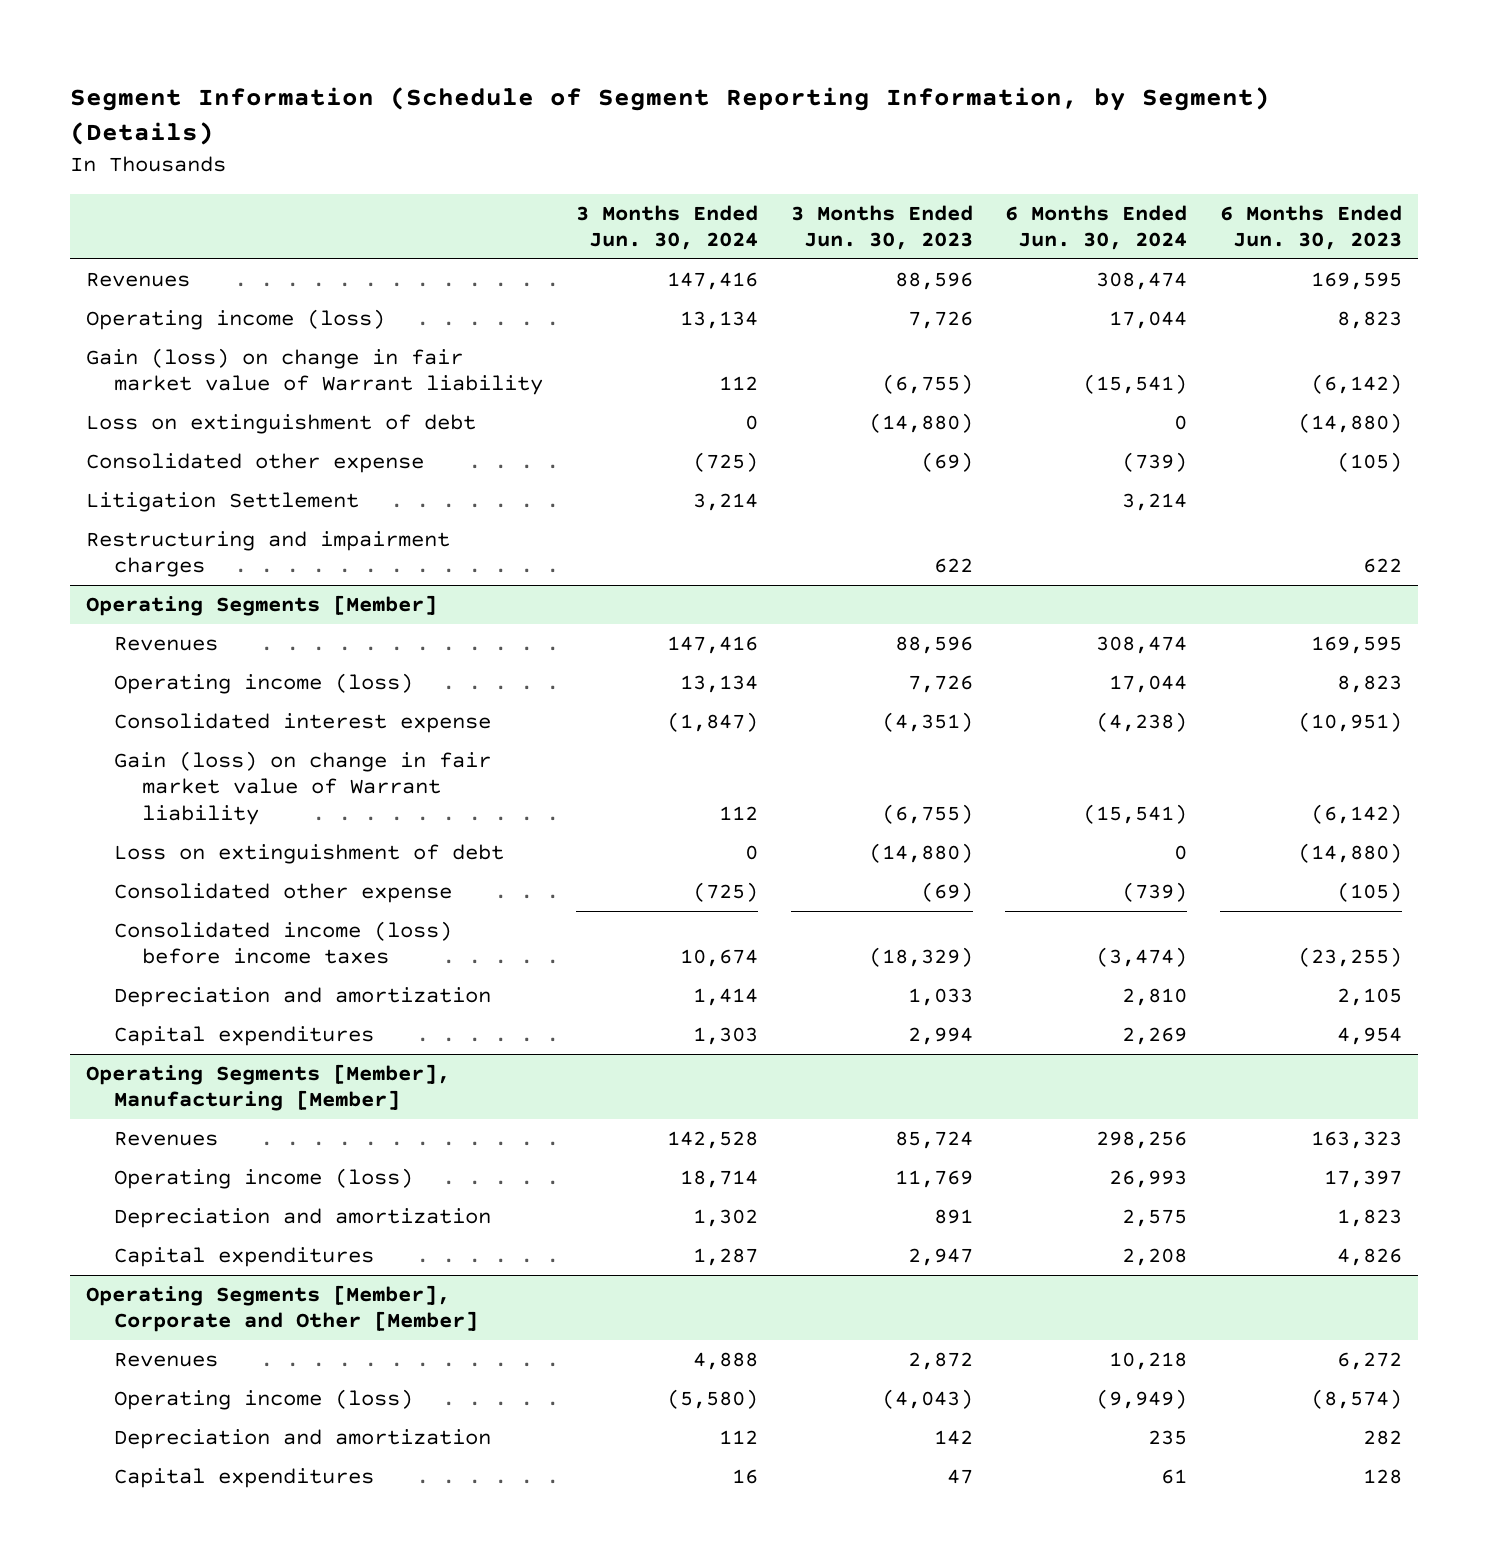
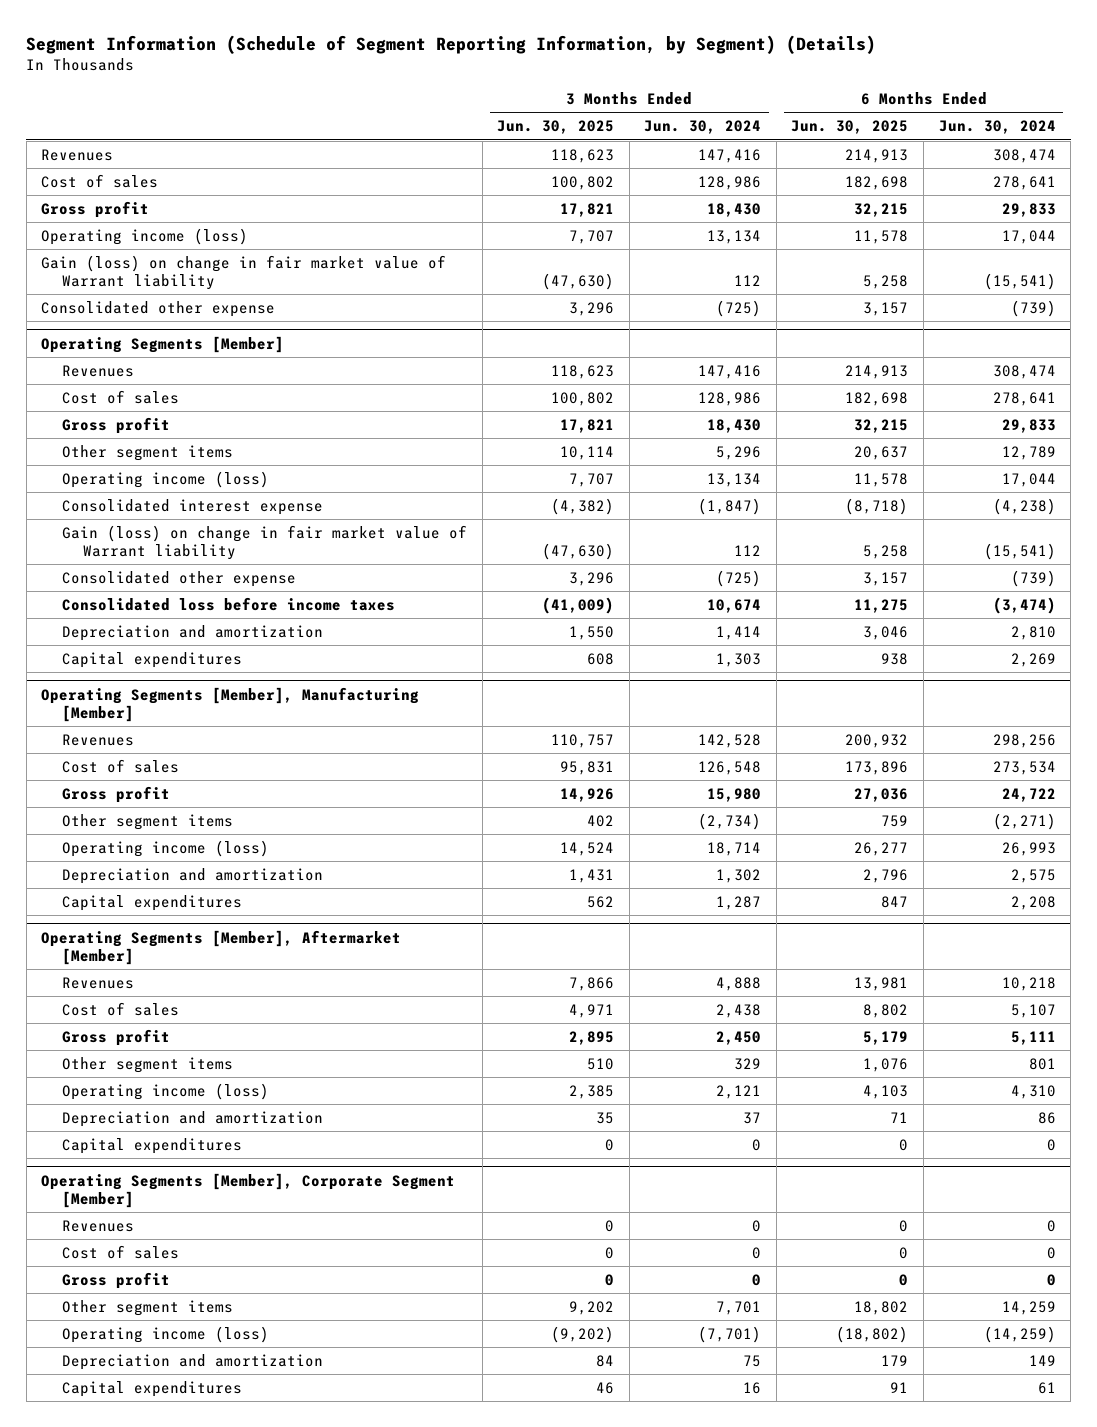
[790,204,973,250] 3 Months Ended Jun. 30, 2023 -> none
[1220,204,1403,250] 6 Months Ended Jun. 30, 2023 -> none
none -> [497,120,615,135] Jun. 30, 2025
none -> [791,120,909,135] Jun. 30, 2025
none -> [41,173,159,188] Cost of sales
none -> [41,200,150,218] Gross profit
[86,413,477,434] Loss on extinguishment of debt -> none
[86,491,360,512] Litigation Settlement -> none
[86,530,451,578] Restructuring and impairment charges -> none
none -> [62,389,180,404] Cost of sales
none -> [62,416,171,434] Gross profit
none -> [62,444,234,461] Other segment items
[114,843,505,864] Loss on extinguishment of debt -> none
[114,920,453,965] Consolidated income (loss) before income taxes -> [62,596,396,611] Consolidated loss before income taxes
none -> [62,758,180,773] Cost of sales
none -> [62,785,171,803] Gross profit
none -> [62,813,234,830] Other segment items
[86,1284,479,1333] Operating Segments [Member], Corporate and Other [Member] -> none
none -> [41,929,402,965] Operating Segments [Member], Aftermarket [Member]
none -> [62,1001,180,1016] Cost of sales
none -> [62,1028,171,1046] Gross profit
none -> [62,1056,234,1073] Other segment items
[666,1388,758,1409] (5,580) -> [716,1084,762,1099] 2,121
[1096,1388,1188,1409] (9,949) -> [1010,1084,1056,1099] 4,310
[718,1429,758,1444] 112 -> [743,1111,762,1124] 37
[1148,1429,1188,1445] 235 -> [1037,1111,1056,1124] 86
none -> [62,1137,243,1154] Capital expenditures
none -> [41,1172,456,1208] Operating Segments [Member], Corporate Segment [Member]
none -> [62,1219,135,1232] Revenues
none -> [62,1244,180,1259] Cost of sales
none -> [62,1271,171,1289] Gross profit
none -> [62,1299,234,1316] Other segment items
none -> [62,1325,270,1343] Operating income (loss)
none -> [62,1353,324,1370] Depreciation and amortization

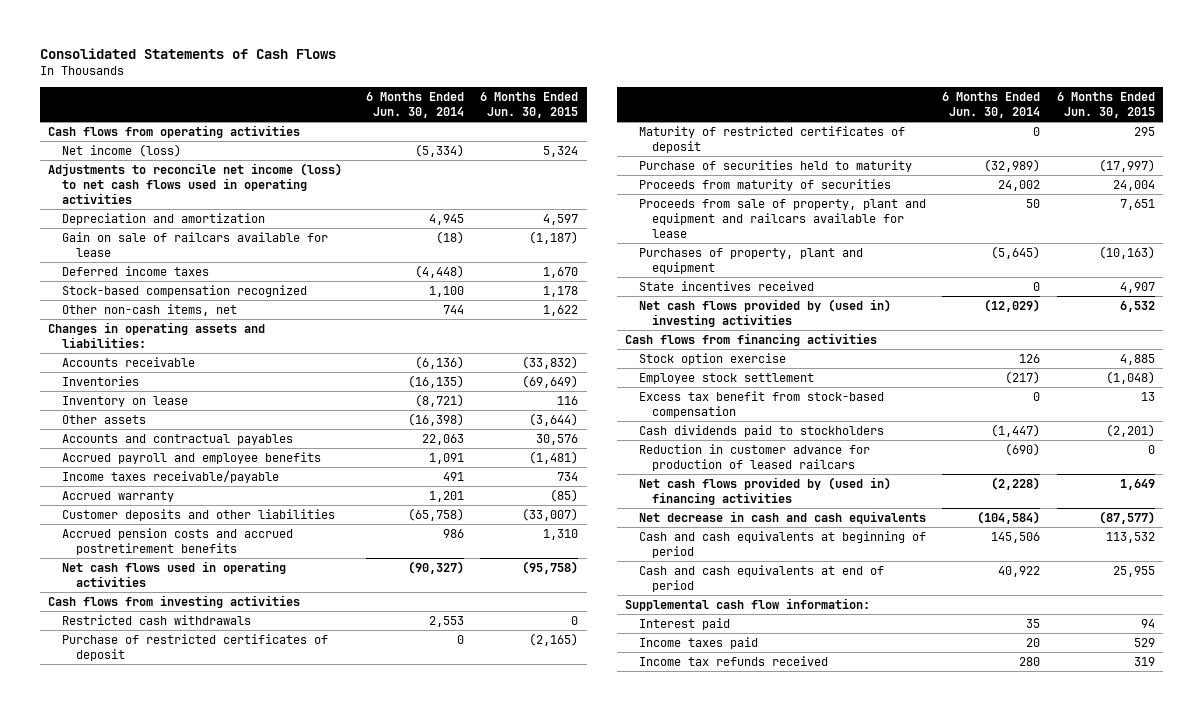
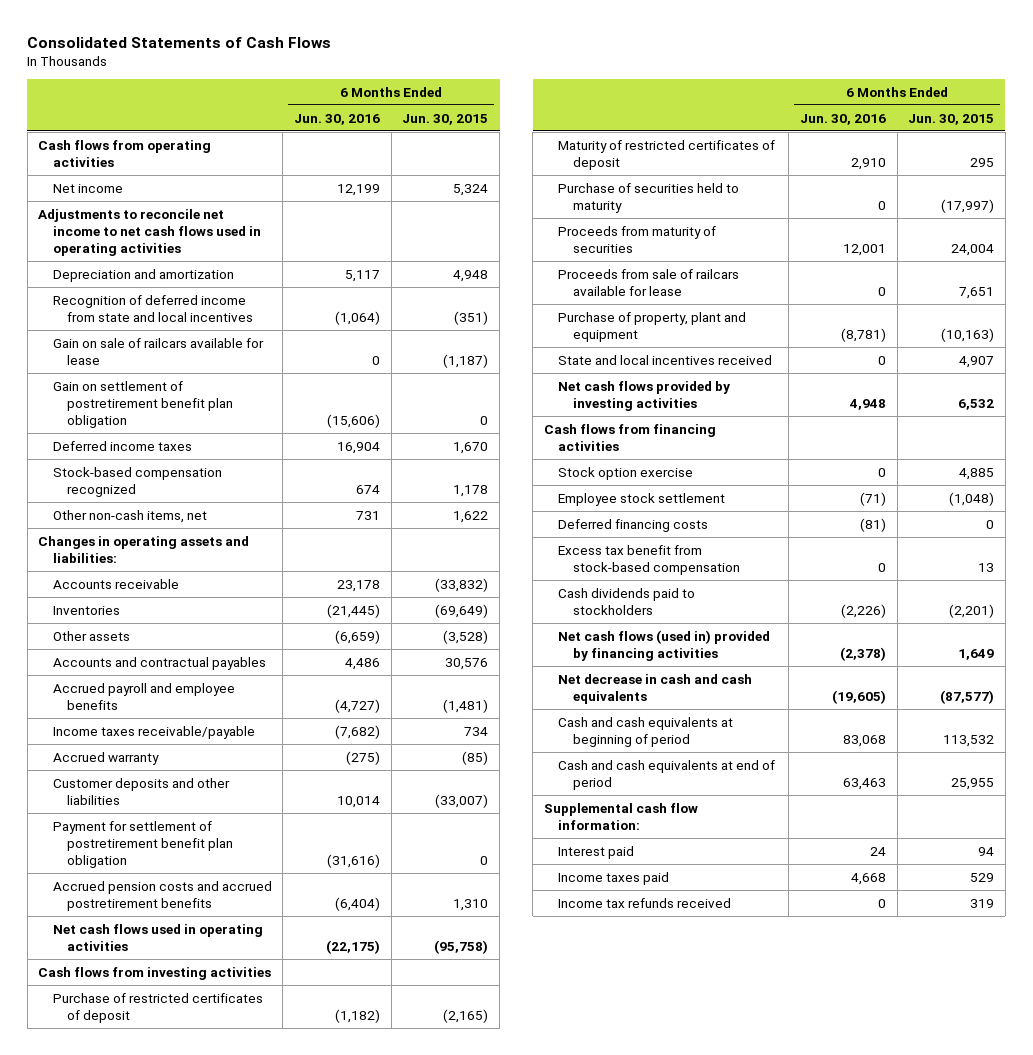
[365,91,464,119] 6 Months Ended Jun. 30, 2014 -> none
none -> [293,113,380,125] Jun. 30, 2016
[62,143,182,157] Net income (loss) -> [52,183,123,193] Net income
[48,162,343,205] Adjustments to reconcile net income (loss) to net cash flows used in operating activities -> [38,208,261,257] Adjustments to reconcile net income to net cash flows used in operating activities
[543,213,579,225] 4,597 -> [453,269,489,282] 4,948
none -> [52,294,253,322] Recognition of deferred income from state and local incentives
none -> [52,380,233,429] Gain on settlement of postretirement benefit plan obligation
[62,395,189,407] Inventory on lease -> none
[529,412,579,426] (3,644) -> [443,629,489,644] (3,528)
none -> [52,820,233,869] Payment for settlement of postretirement benefit plan obligation
[62,614,252,625] Restricted cash withdrawals -> none
[638,198,926,239] Proceeds from sale of property, plant and equipment and railcars available for lease -> [558,268,740,296] Proceeds from sale of railcars available for lease
[638,247,863,275] Purchases of property, plant and equipment -> [558,311,747,342] Purchase of property, plant and equipment
[638,280,814,291] State incentives received -> [558,354,773,365] State and local incentives received
[638,298,891,328] Net cash flows provided by (used in) investing activities -> [558,380,731,411] Net cash flows provided by investing activities
none -> [558,518,709,532] Deferred financing costs
[638,443,870,472] Reduction in customer advance for production of leased railcars -> none
[638,476,891,506] Net cash flows provided by (used in) financing activities -> [558,629,771,661] Net cash flows (used in) provided by financing activities

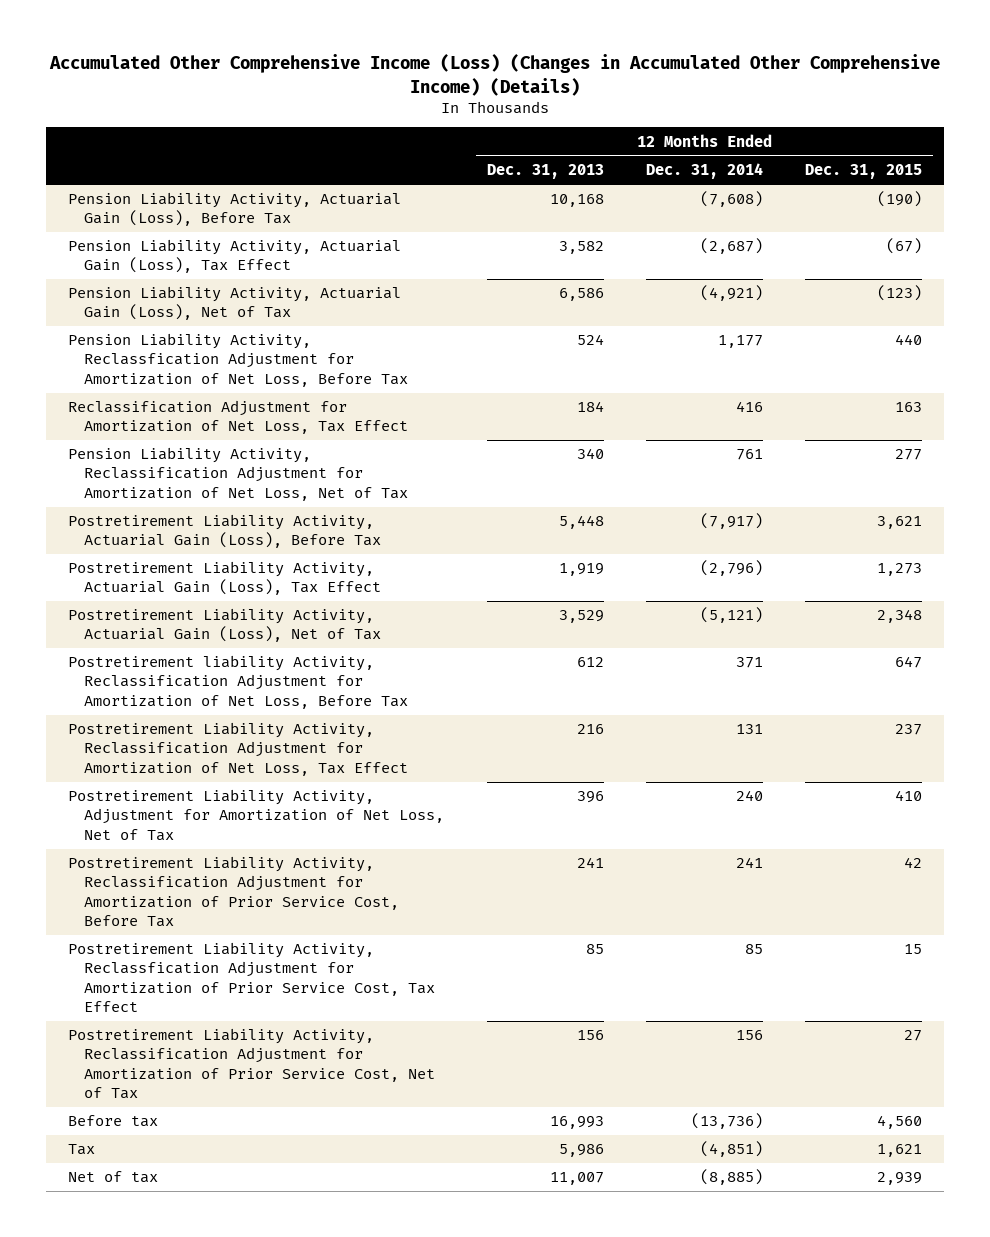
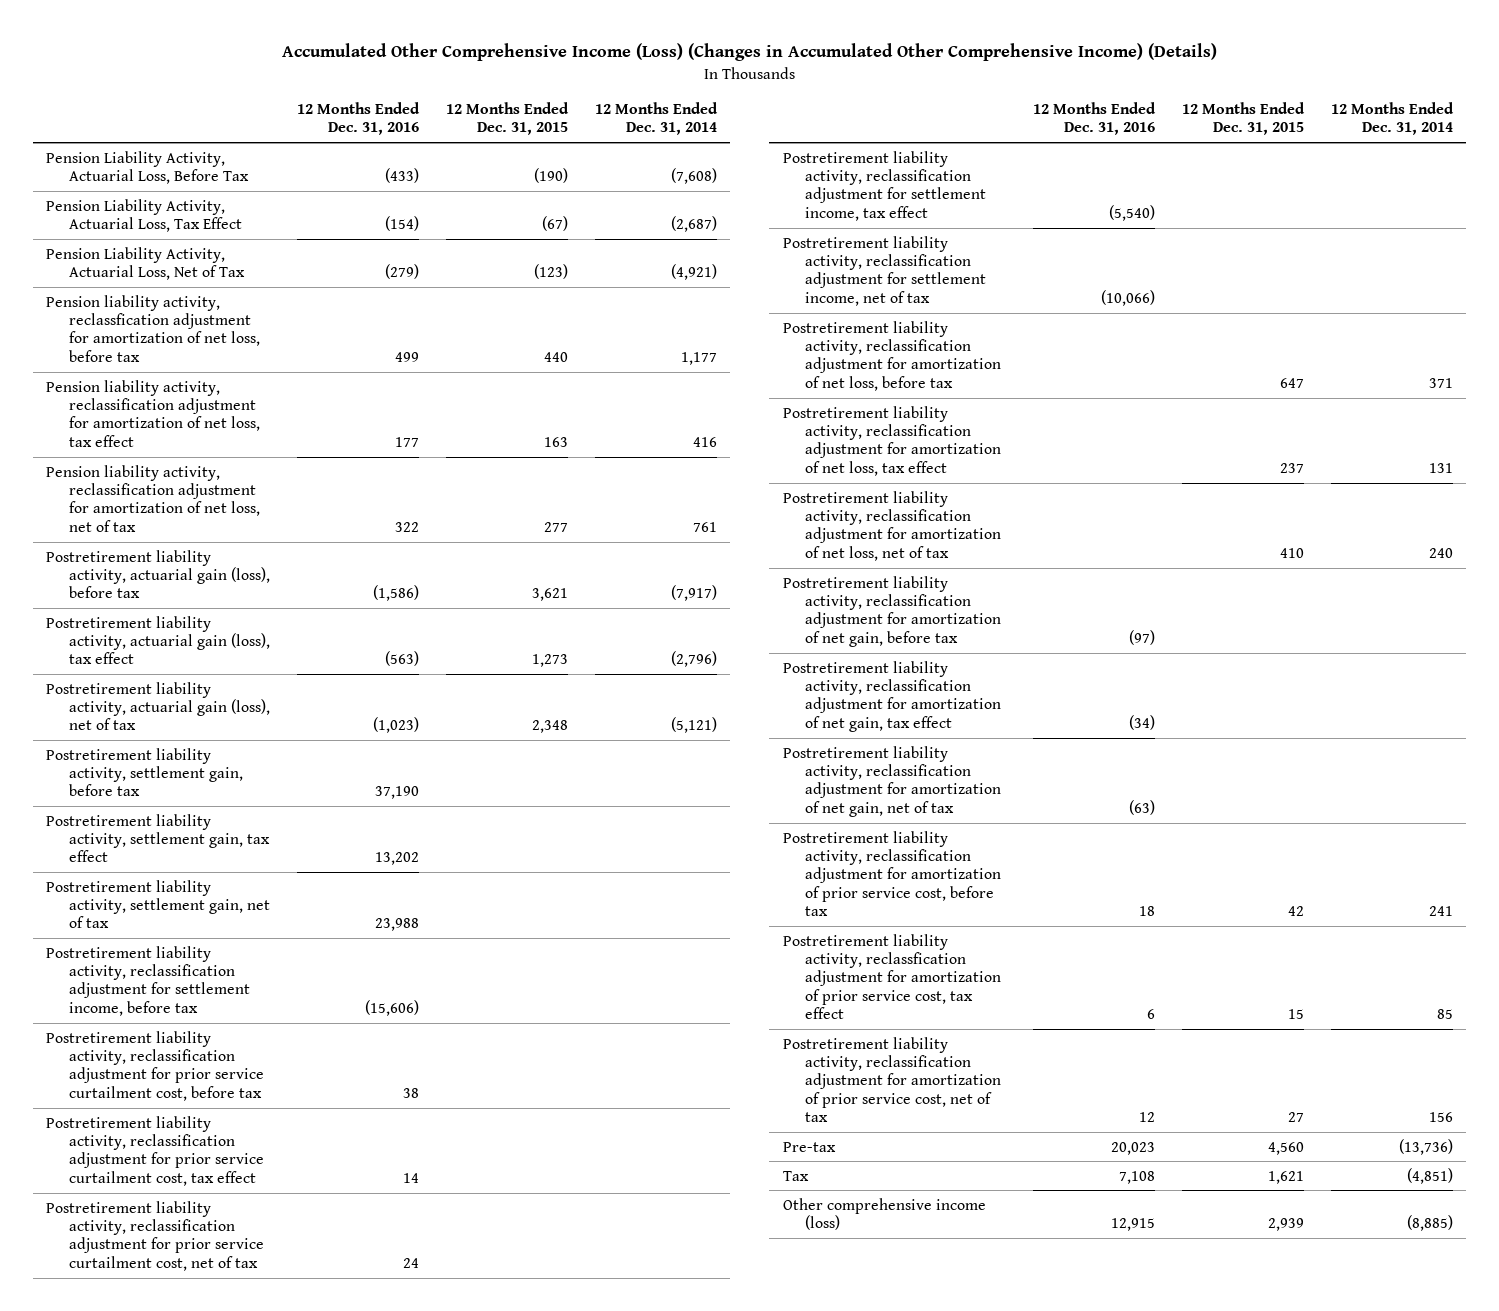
[486,164,604,180] Dec. 31, 2013 -> none
none -> [296,101,420,136] 12 Months Ended Dec. 31, 2016
[67,192,401,227] Pension Liability Activity, Actuarial Gain (Loss), Before Tax -> [46,150,250,184] Pension Liability Activity, Actuarial Loss, Before Tax
[67,239,401,274] Pension Liability Activity, Actuarial Gain (Loss), Tax Effect -> [46,198,243,232] Pension Liability Activity, Actuarial Loss, Tax Effect
[67,286,401,321] Pension Liability Activity, Actuarial Gain (Loss), Net of Tax -> [46,246,246,280] Pension Liability Activity, Actuarial Loss, Net of Tax
[67,333,409,387] Pension Liability Activity, Reclassfication Adjustment for Amortization of Net Loss, Before Tax -> [46,294,261,362] Pension liability activity, reclassfication adjustment for amortization of net loss, before tax
[67,400,409,435] Reclassification Adjustment for Amortization of Net Loss, Tax Effect -> [46,379,261,447] Pension liability activity, reclassification adjustment for amortization of net loss, tax effect
[67,447,409,501] Pension Liability Activity, Reclassification Adjustment for Amortization of Net Loss, Net of Tax -> [46,464,261,532] Pension liability activity, reclassification adjustment for amortization of net loss, net of tax
[67,514,382,549] Postretirement Liability Activity, Actuarial Gain (Loss), Before Tax -> [46,549,271,599] Postretirement liability activity, actuarial gain (loss), before tax
[67,561,382,596] Postretirement Liability Activity, Actuarial Gain (Loss), Tax Effect -> [46,615,271,665] Postretirement liability activity, actuarial gain (loss), tax effect
[67,608,382,643] Postretirement Liability Activity, Actuarial Gain (Loss), Net of Tax -> [46,681,271,731] Postretirement liability activity, actuarial gain (loss), net of tax
none -> [46,747,244,797] Postretirement liability activity, settlement gain, before tax
none -> [46,813,271,863] Postretirement liability activity, settlement gain, tax effect
none -> [46,879,271,929] Postretirement liability activity, settlement gain, net of tax
none -> [46,945,251,1016] Postretirement liability activity, reclassification adjustment for settlement income, before tax
none -> [46,1030,265,1101] Postretirement liability activity, reclassification adjustment for prior service curtailment cost, before tax
none -> [46,1115,265,1186] Postretirement liability activity, reclassification adjustment for prior service curtailment cost, tax effect
none -> [46,1200,265,1271] Postretirement liability activity, reclassification adjustment for prior service curtailment cost, net of tax
none -> [782,150,987,221] Postretirement liability activity, reclassification adjustment for settlement income, tax effect
none -> [782,235,987,306] Postretirement liability activity, reclassification adjustment for settlement income, net of tax
[67,655,409,709] Postretirement liability Activity, Reclassification Adjustment for Amortization of Net Loss, Before Tax -> [782,320,1002,391] Postretirement liability activity, reclassification adjustment for amortization of net loss, before tax
[67,722,409,776] Postretirement Liability Activity, Reclassification Adjustment for Amortization of Net Loss, Tax Effect -> [782,405,1002,476] Postretirement liability activity, reclassification adjustment for amortization of net loss, tax effect
[67,789,445,841] Postretirement Liability Activity, Adjustment for Amortization of Net Loss, Net of Tax -> [782,490,1002,561] Postretirement liability activity, reclassification adjustment for amortization of net loss, net of tax
none -> [782,575,1002,647] Postretirement liability activity, reclassification adjustment for amortization of net gain, before tax
none -> [782,660,1002,732] Postretirement liability activity, reclassification adjustment for amortization of net gain, tax effect
none -> [782,745,1002,817] Postretirement liability activity, reclassification adjustment for amortization of net gain, net of tax
[67,856,400,927] Postretirement Liability Activity, Reclassification Adjustment for Amortization of Prior Service Cost, Before Tax -> [782,830,1002,917] Postretirement liability activity, reclassification adjustment for amortization of prior service cost, before tax
[67,942,436,1012] Postretirement Liability Activity, Reclassfication Adjustment for Amortization of Prior Service Cost, Tax Effect -> [782,933,1002,1020] Postretirement liability activity, reclassfication adjustment for amortization of prior service cost, tax effect
[67,1028,436,1099] Postretirement Liability Activity, Reclassification Adjustment for Amortization of Prior Service Cost, Net of Tax -> [782,1036,1002,1123] Postretirement liability activity, reclassification adjustment for amortization of prior service cost, net of tax
[67,1115,158,1128] Before tax -> [782,1141,836,1152] Pre-tax
[67,1171,158,1184] Net of tax -> [782,1197,986,1230] Other comprehensive income (loss)

